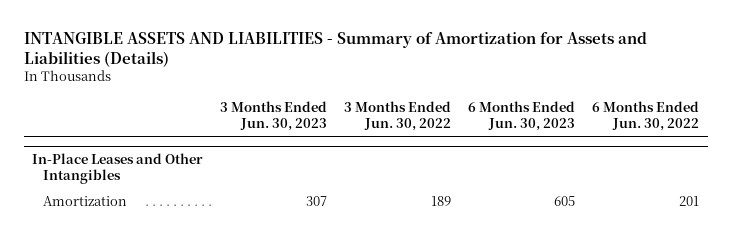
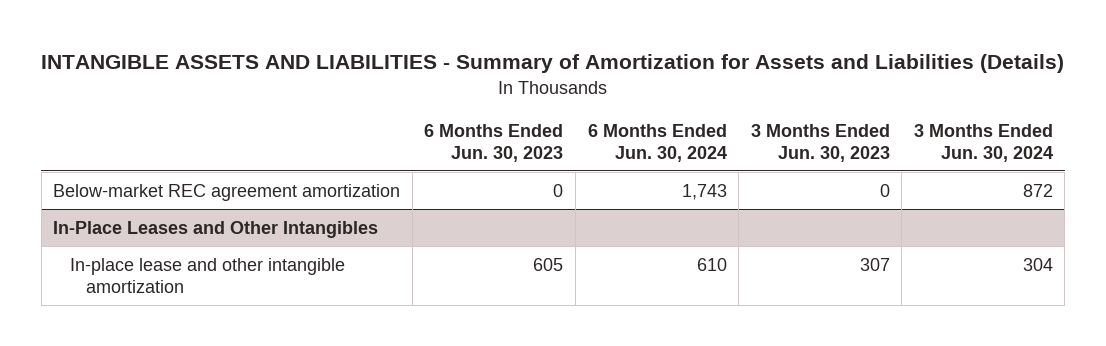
[344,100,452,132] 3 Months Ended Jun. 30, 2022 -> none
[592,100,700,132] 6 Months Ended Jun. 30, 2022 -> none
none -> [587,123,727,162] 6 Months Ended Jun. 30, 2024
none -> [913,123,1053,162] 3 Months Ended Jun. 30, 2024
none -> [53,183,401,201] Below-market REC agreement amortization
[43,195,128,206] Amortization -> [69,257,345,293] In-place lease and other intangible amortization

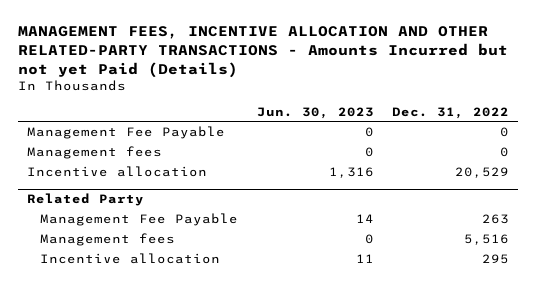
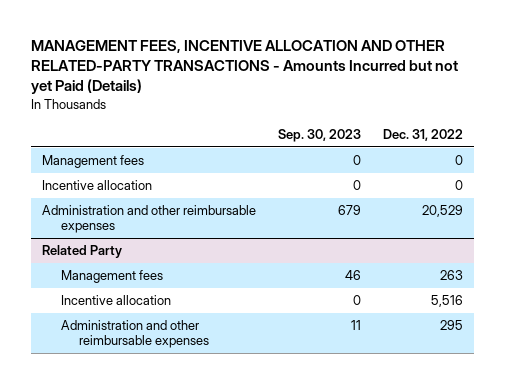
[256,106,374,119] Jun. 30, 2023 -> none
none -> [277,129,361,143] Sep. 30, 2023
[26,125,225,139] Management Fee Payable -> none
[455,166,510,178] 20,529 -> [454,180,463,191] 0
none -> [41,205,256,234] Administration and other reimbursable expenses
[40,212,239,226] Management Fee Payable -> [60,270,163,284] Management fees
[40,232,176,246] Management fees -> [60,295,171,306] Incentive allocation
[40,252,221,264] Incentive allocation -> [60,320,210,349] Administration and other reimbursable expenses

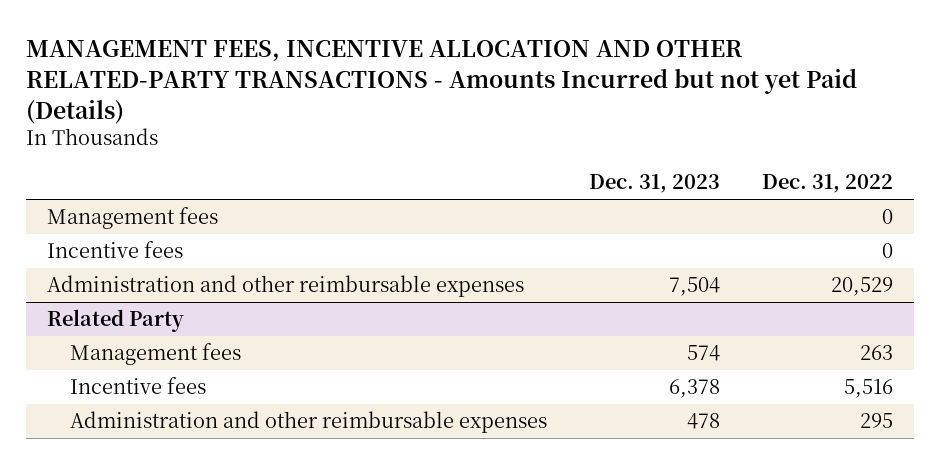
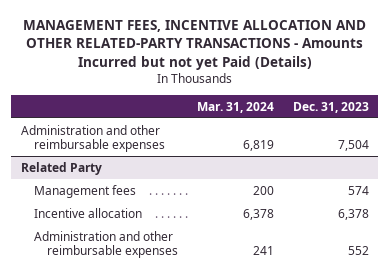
[762,174,894,194] Dec. 31, 2022 -> none
none -> [196,101,274,113] Mar. 31, 2024
[47,207,219,230] Management fees -> none
[47,241,184,259] Incentive fees -> none
[69,377,206,395] Incentive fees -> [33,207,142,218] Incentive allocation
[686,413,720,430] 478 -> [347,246,369,256] 552

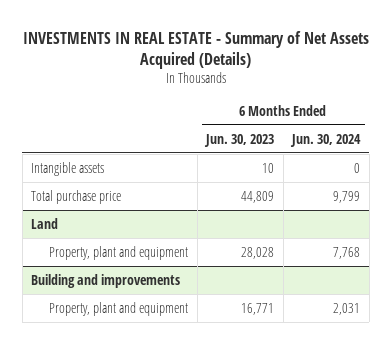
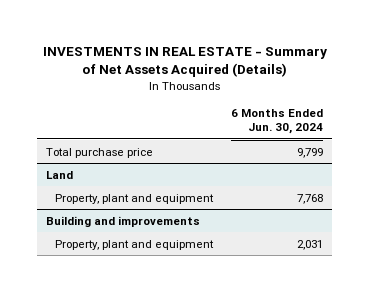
[204,133,275,147] Jun. 30, 2023 -> none
[31,161,105,176] Intangible assets -> none

